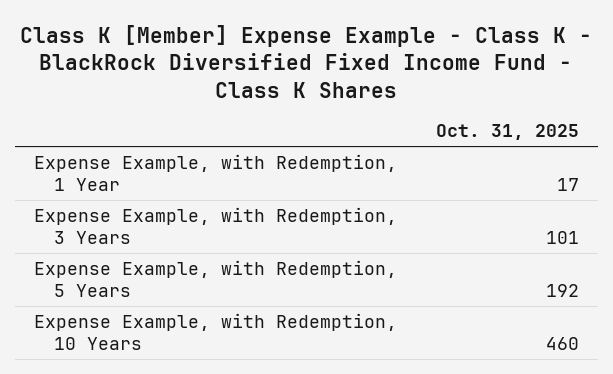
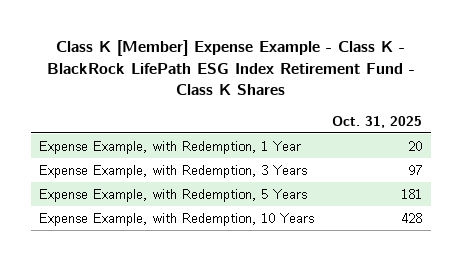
[20,24,593,98] Class K [Member] Expense Example - Class K - BlackRock Diversified Fixed Income Fund - Class K Shares -> [46,40,415,96] Class K [Member] Expense Example - Class K - BlackRock LifePath ESG Index Retirement Fund - Class K Shares
[556,178,579,192] 17 -> [407,140,422,151] 20
[545,231,579,245] 101 -> [407,164,422,175] 97
[545,284,579,298] 192 -> [400,188,422,199] 181
[545,337,579,351] 460 -> [400,212,422,223] 428

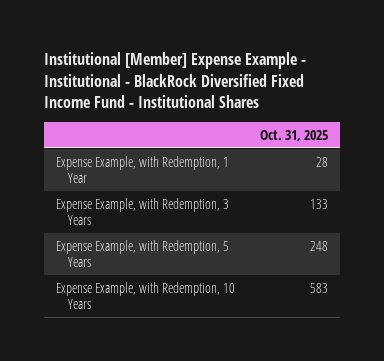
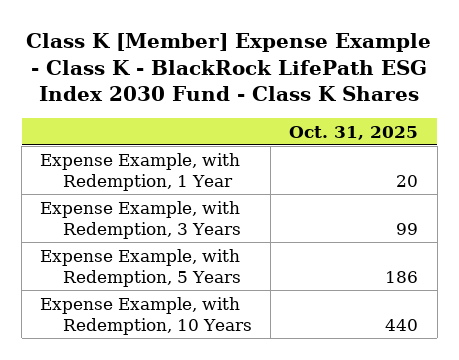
[43,52,306,109] Institutional [Member] Expense Example - Institutional - BlackRock Diversified Fixed Income Fund - Institutional Shares -> [26,33,432,101] Class K [Member] Expense Example - Class K - BlackRock LifePath ESG Index 2030 Fund - Class K Shares
[315,156,328,167] 28 -> [396,174,419,187] 20
[309,198,328,209] 133 -> [396,222,419,235] 99
[309,240,328,251] 248 -> [385,270,419,283] 186
[309,282,328,293] 583 -> [385,318,419,331] 440

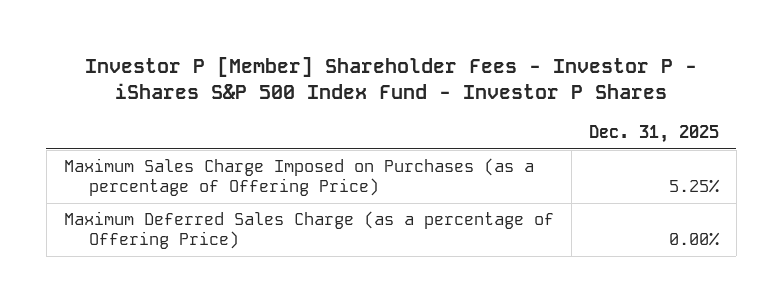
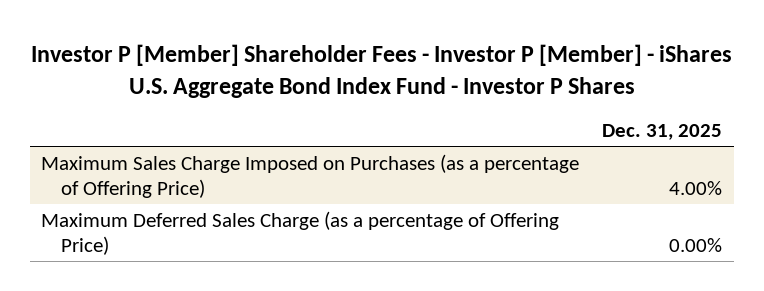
[85,56,698,99] Investor P [Member] Shareholder Fees - Investor P - iShares S&P 500 Index Fund - Investor P Shares -> [30,43,732,98] Investor P [Member] Shareholder Fees - Investor P [Member] - iShares U.S. Aggregate Bond Index Fund - Investor P Shares
[668,179,720,194] 5.25% -> [669,180,723,195] 4.00%

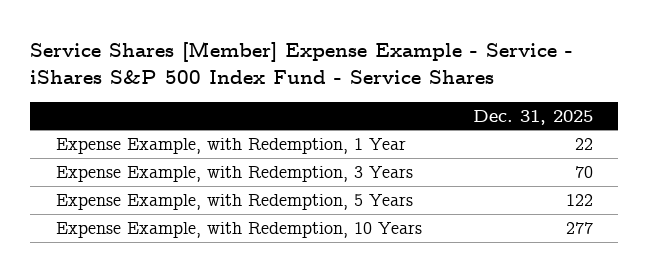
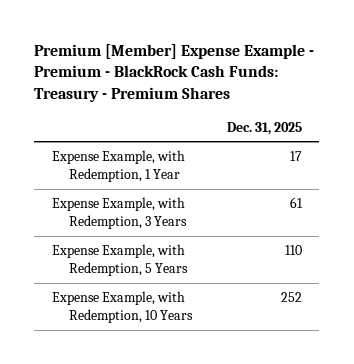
[30,41,574,85] Service Shares [Member] Expense Example - Service - iShares S&P 500 Index Fund - Service Shares -> [34,43,315,102] Premium [Member] Expense Example - Premium - BlackRock Cash Funds: Treasury - Premium Shares
[574,137,593,150] 22 -> [290,151,303,162] 17
[574,165,593,178] 70 -> [290,197,304,209] 61
[565,193,593,206] 122 -> [285,245,303,256] 110
[565,221,593,234] 277 -> [281,292,303,303] 252

